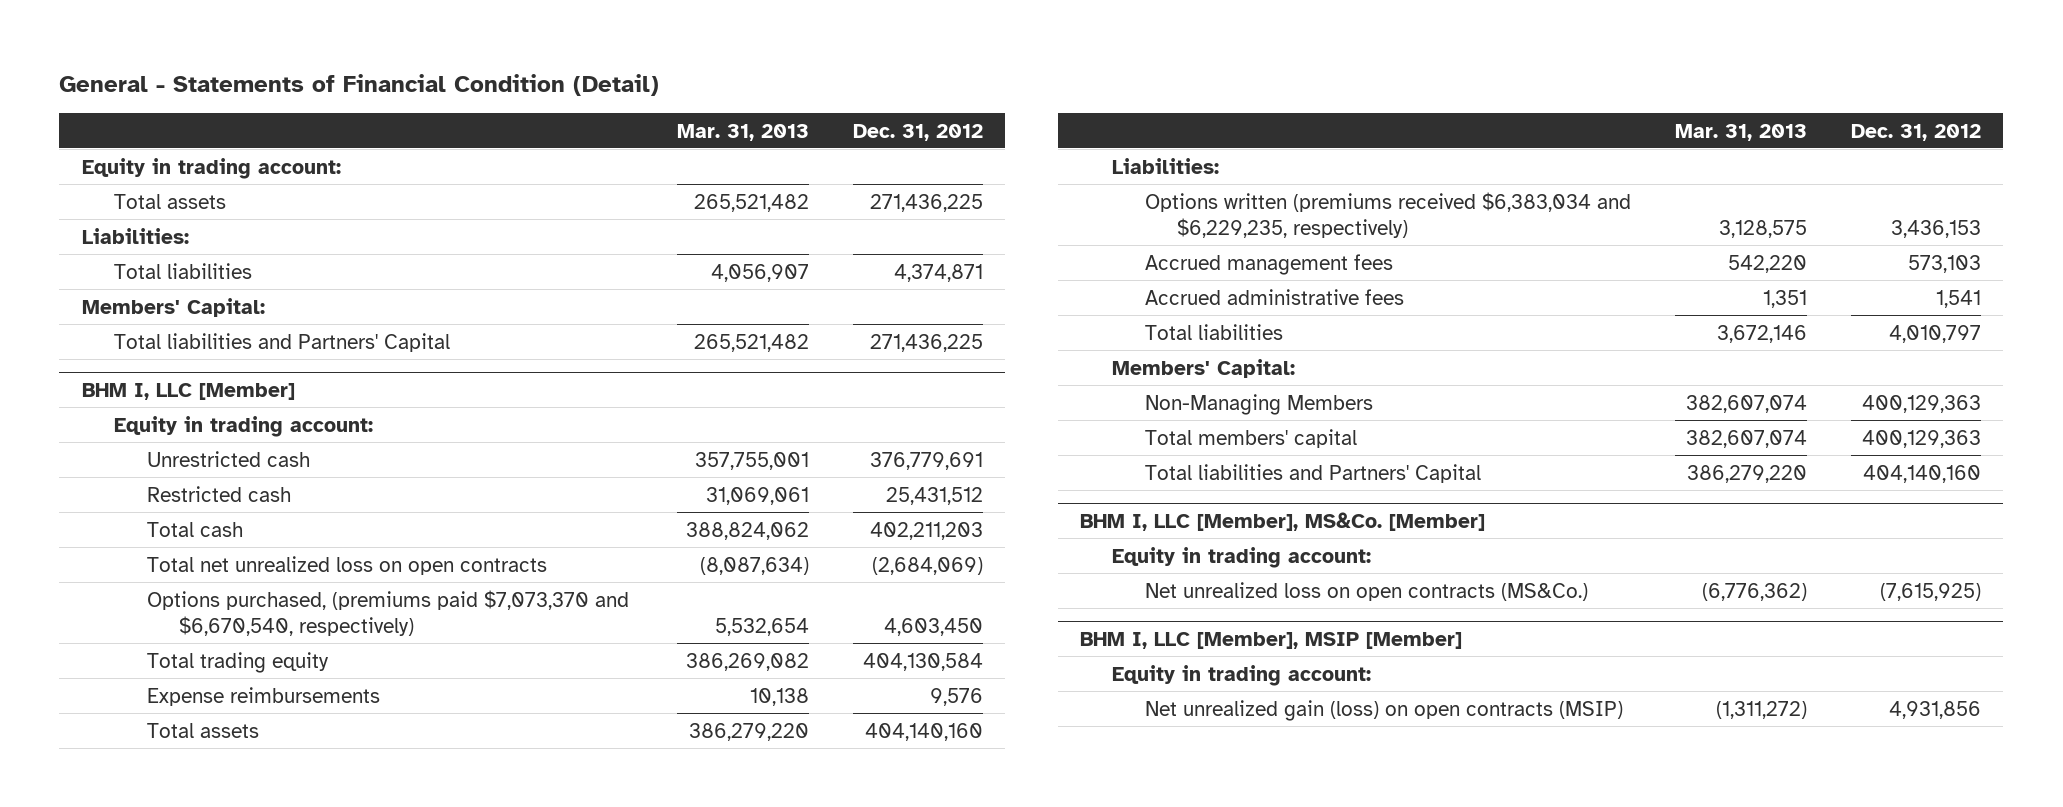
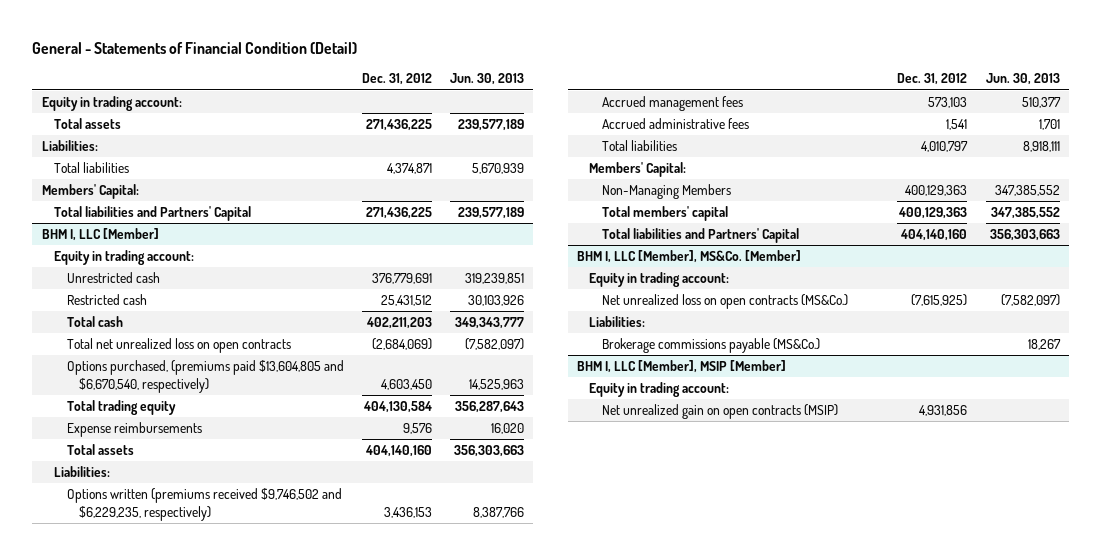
[676,123,809,141] Mar. 31, 2013 -> none
none -> [450,73,525,86] Jun. 30, 2013
[146,589,629,637] Options purchased, (premiums paid $7,073,370 and $6,670,540, respectively) -> [66,360,344,393] Options purchased, (premiums paid $13,604,805 and $6,670,540, respectively)
[1144,191,1631,239] Options written (premiums received $6,383,034 and $6,229,235, respectively) -> [66,488,342,521] Options written (premiums received $9,746,502 and $6,229,235, respectively)
none -> [589,316,646,328] Liabilities:
none -> [601,338,820,354] Brokerage commissions payable (MS&Co.)
[1144,699,1623,721] Net unrealized gain (loss) on open contracts (MSIP) -> [601,404,838,420] Net unrealized gain on open contracts (MSIP)

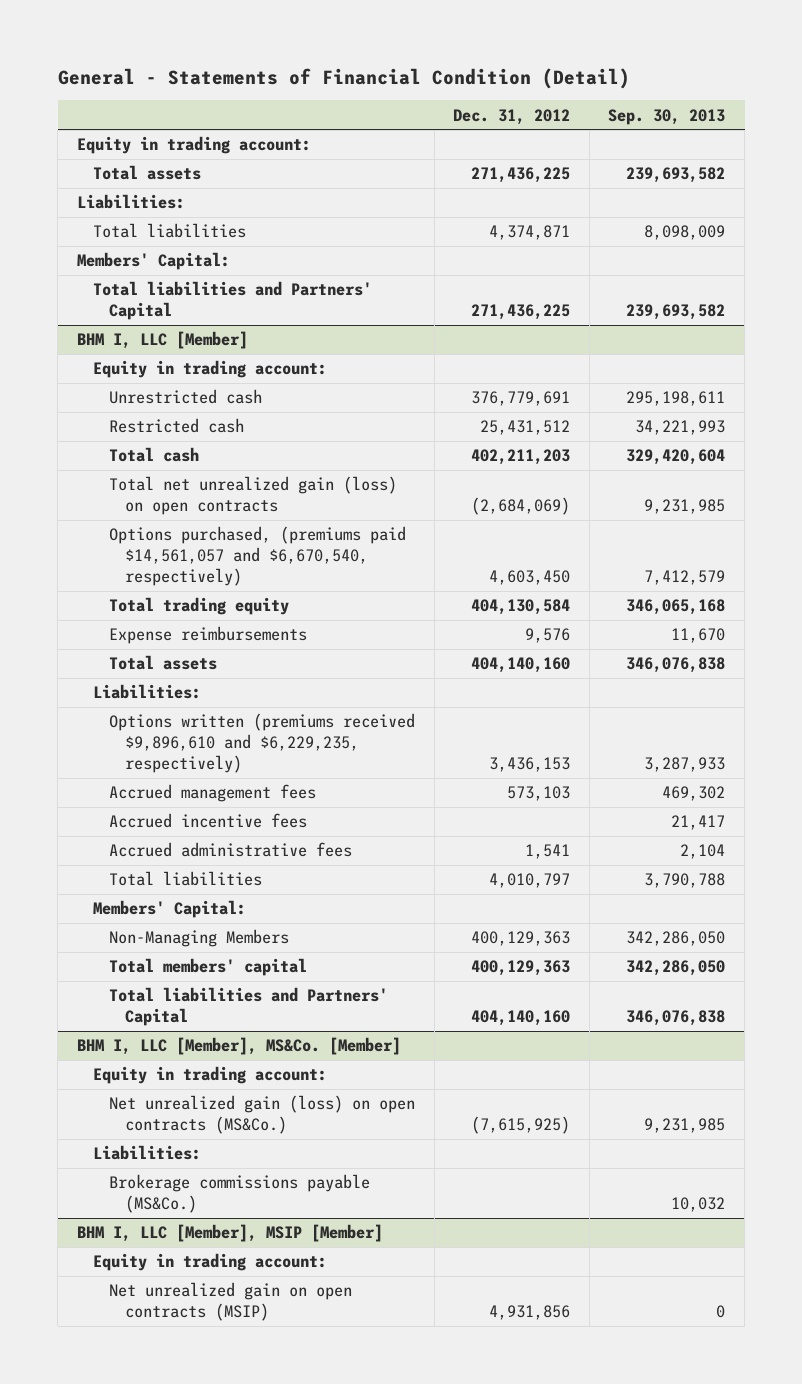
[450,73,525,86] Jun. 30, 2013 -> none
none -> [608,108,726,125] Sep. 30, 2013
[66,338,291,354] Total net unrealized loss on open contracts -> [109,476,398,516] Total net unrealized gain (loss) on open contracts
[66,360,344,393] Options purchased, (premiums paid $13,604,805 and $6,670,540, respectively) -> [109,526,407,587] Options purchased, (premiums paid $14,561,057 and $6,670,540, respectively)
[66,488,342,521] Options written (premiums received $9,746,502 and $6,229,235, respectively) -> [109,713,416,774] Options written (premiums received $9,896,610 and $6,229,235, respectively)
none -> [109,813,308,829] Accrued incentive fees
[601,294,848,310] Net unrealized loss on open contracts (MS&Co.) -> [109,1095,416,1135] Net unrealized gain (loss) on open contracts (MS&Co.)

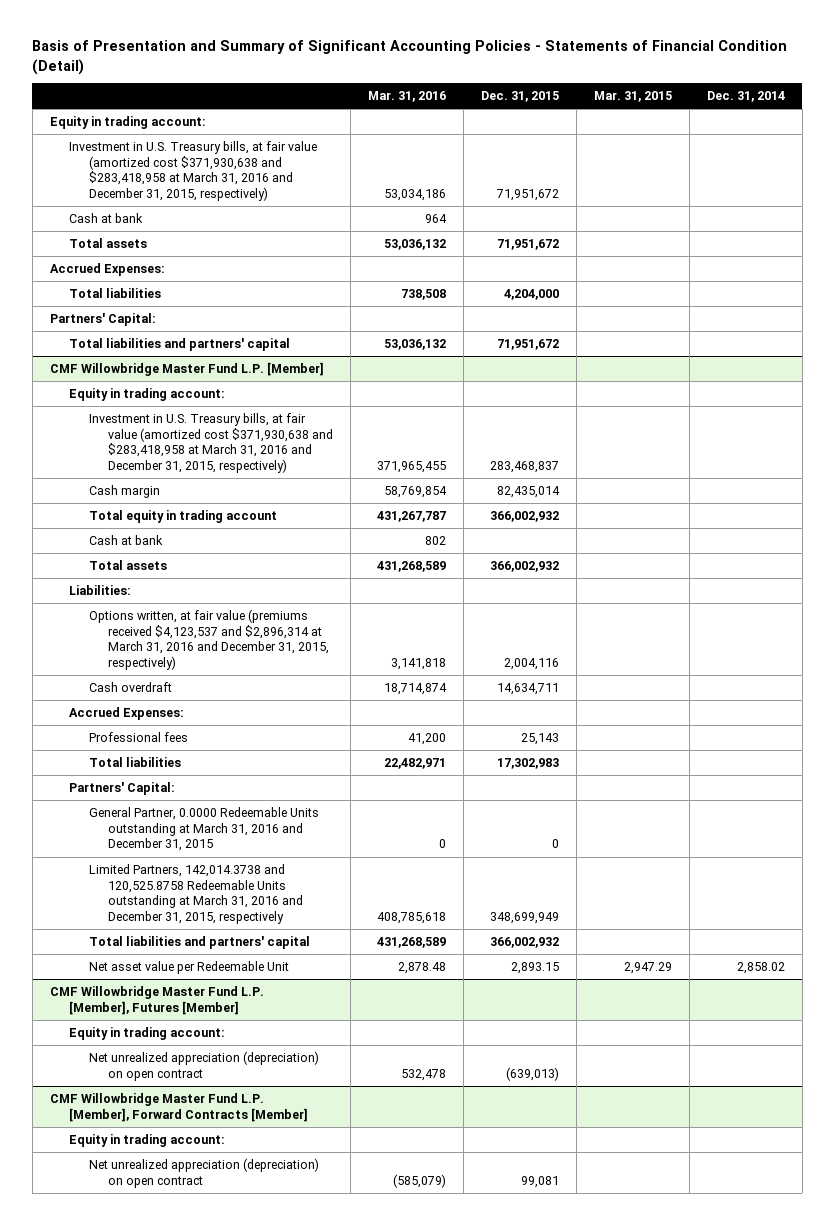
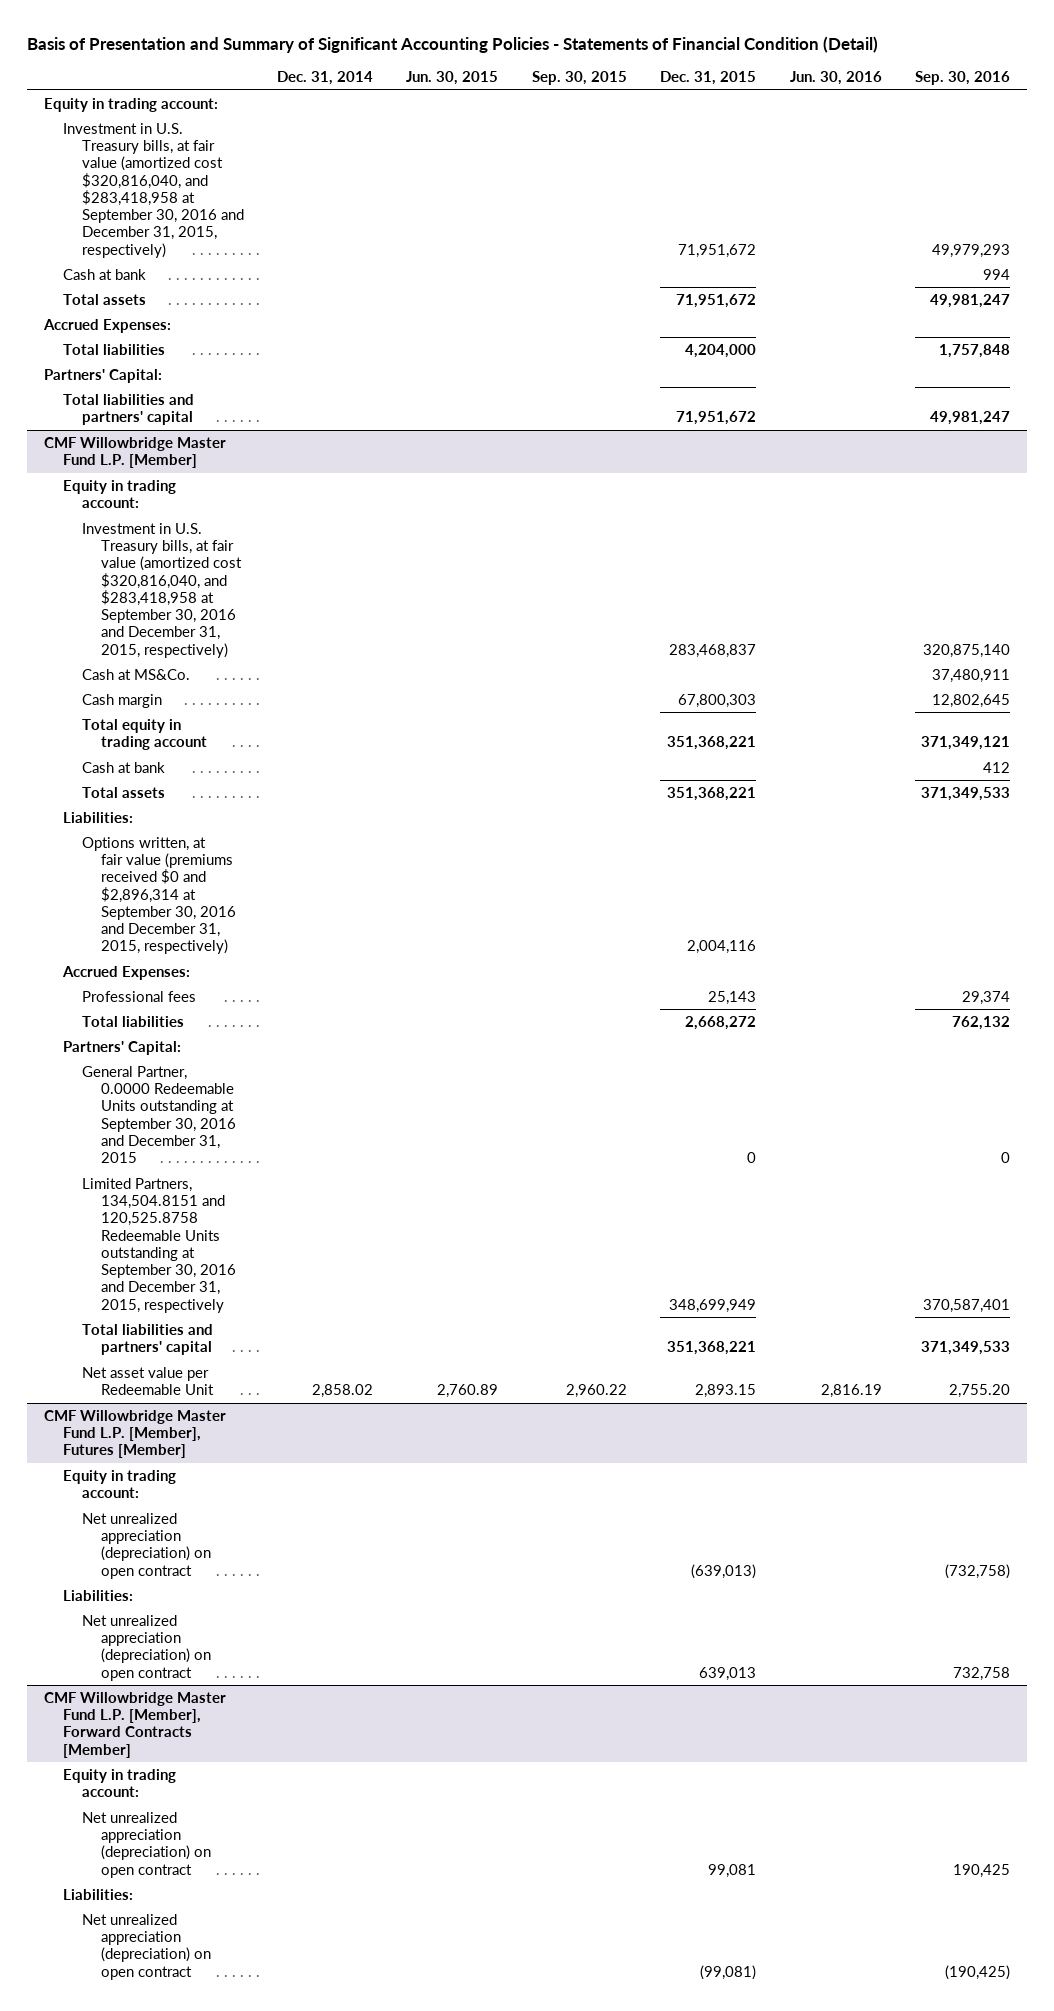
[368,91,447,103] Mar. 31, 2016 -> none
[594,91,673,103] Mar. 31, 2015 -> none
none -> [406,71,499,86] Jun. 30, 2015
none -> [531,71,627,86] Sep. 30, 2015
none -> [789,71,882,86] Jun. 30, 2016
none -> [915,71,1011,86] Sep. 30, 2016
[69,141,318,202] Investment in U.S. Treasury bills, at fair value (amortized cost $371,930,638 and $283,418,958 at March 31, 2016 and December 31, 2015, respectively) -> [62,123,244,258] Investment in U.S. Treasury bills, at fair value (amortized cost $320,816,040, and $283,418,958 at September 30, 2016 and December 31, 2015, respectively)
[88,413,334,474] Investment in U.S. Treasury bills, at fair value (amortized cost $371,930,638 and $283,418,958 at March 31, 2016 and December 31, 2015, respectively) -> [81,523,242,658] Investment in U.S. Treasury bills, at fair value (amortized cost $320,816,040, and $283,418,958 at September 30, 2016 and December 31, 2015, respectively)
none -> [81,669,190,681] Cash at MS&Co.
[497,486,561,499] 82,435,014 -> [678,694,757,709] 67,800,303
[490,511,560,523] 366,002,932 -> [667,736,757,751] 351,368,221
[490,561,560,573] 366,002,932 -> [667,787,757,802] 351,368,221
[88,682,172,693] Cash overdraft -> none
[88,609,330,671] Options written, at fair value (premiums received $4,123,537 and $2,896,314 at March 31, 2016 and December 31, 2015, respectively) -> [81,837,236,955] Options written, at fair value (premiums received $0 and $2,896,314 at September 30, 2016 and December 31, 2015, respectively)
[497,758,560,770] 17,302,983 -> [685,1016,757,1031] 2,668,272
[88,807,319,852] General Partner, 0.0000 Redeemable Units outstanding at March 31, 2016 and December 31, 2015 -> [81,1066,236,1164] General Partner, 0.0000 Redeemable Units outstanding at September 30, 2016 and December 31, 2015
[88,864,304,925] Limited Partners, 142,014.3738 and 120,525.8758 Redeemable Units outstanding at March 31, 2016 and December 31, 2015, respectively -> [81,1178,236,1313] Limited Partners, 134,504.8151 and 120,525.8758 Redeemable Units outstanding at September 30, 2016 and December 31, 2015, respectively
[490,937,560,949] 366,002,932 -> [667,1341,757,1356] 351,368,221
none -> [62,1590,133,1602] Liabilities:
none -> [81,1615,211,1681] Net unrealized appreciation (depreciation) on open contract
none -> [62,1889,133,1901] Liabilities:
none -> [81,1914,211,1980] Net unrealized appreciation (depreciation) on open contract

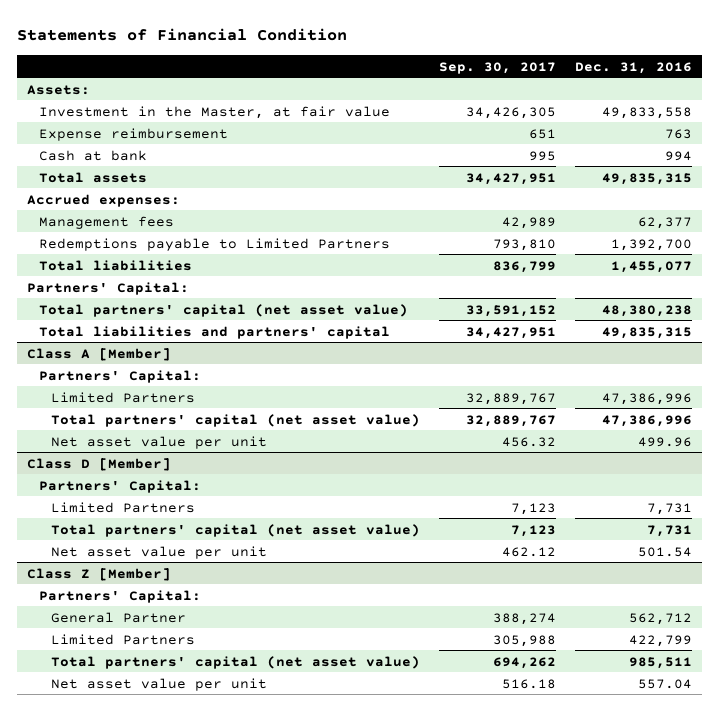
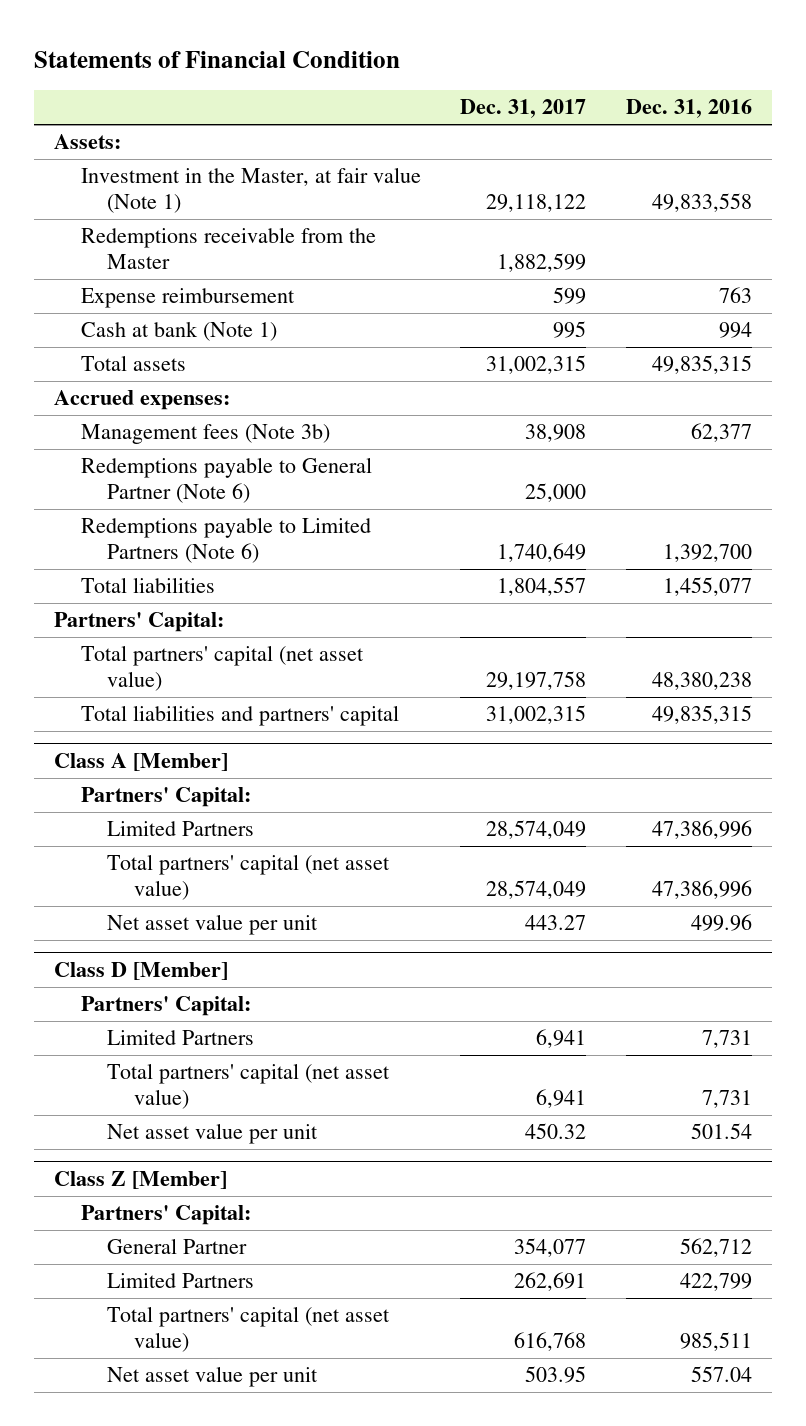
[438,61,556,74] Sep. 30, 2017 -> none
none -> [460,99,587,119] Dec. 31, 2017
[38,105,390,119] Investment in the Master, at fair value -> [80,167,421,213] Investment in the Master, at fair value (Note 1)
none -> [80,227,376,269] Redemptions receivable from the Master
[38,149,147,161] Cash at bank -> [80,321,277,342] Cash at bank (Note 1)
[38,215,174,229] Management fees -> [80,424,330,445] Management fees (Note 3b)
none -> [80,457,372,503] Redemptions payable to General Partner (Note 6)
[38,237,390,251] Redemptions payable to Limited Partners -> [80,517,371,563] Redemptions payable to Limited Partners (Note 6)

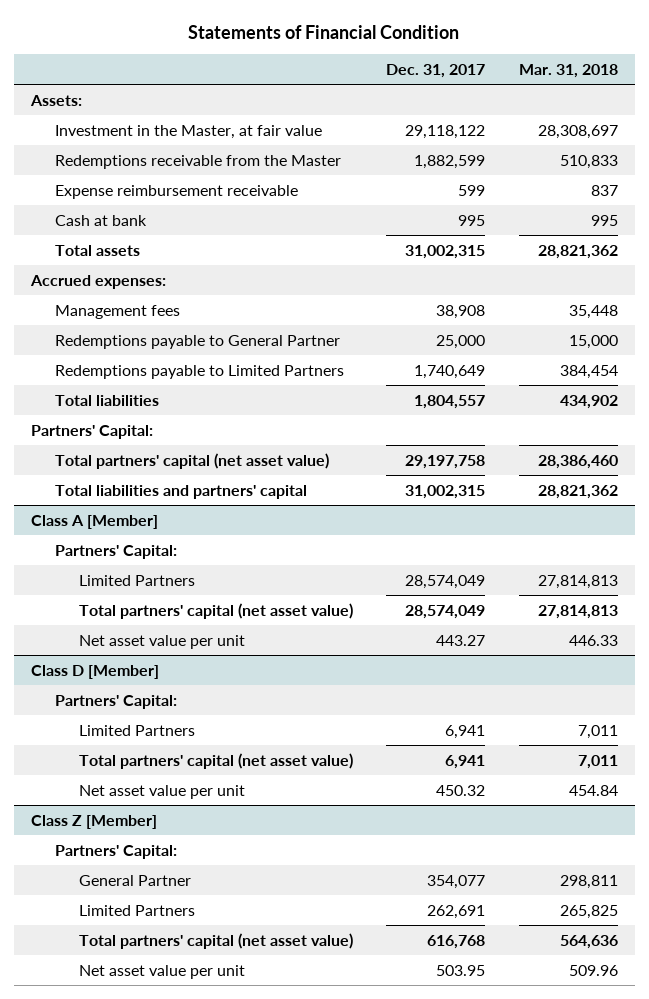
[625,99,752,119] Dec. 31, 2016 -> none
none -> [518,63,618,78] Mar. 31, 2018
[80,167,421,213] Investment in the Master, at fair value (Note 1) -> [54,124,322,139] Investment in the Master, at fair value
[80,288,295,309] Expense reimbursement -> [54,184,298,199] Expense reimbursement receivable
[80,321,277,342] Cash at bank (Note 1) -> [54,214,147,226] Cash at bank
[80,424,330,445] Management fees (Note 3b) -> [54,304,180,319] Management fees
[80,457,372,503] Redemptions payable to General Partner (Note 6) -> [54,334,340,349] Redemptions payable to General Partner
[80,517,371,563] Redemptions payable to Limited Partners (Note 6) -> [54,364,344,379] Redemptions payable to Limited Partners

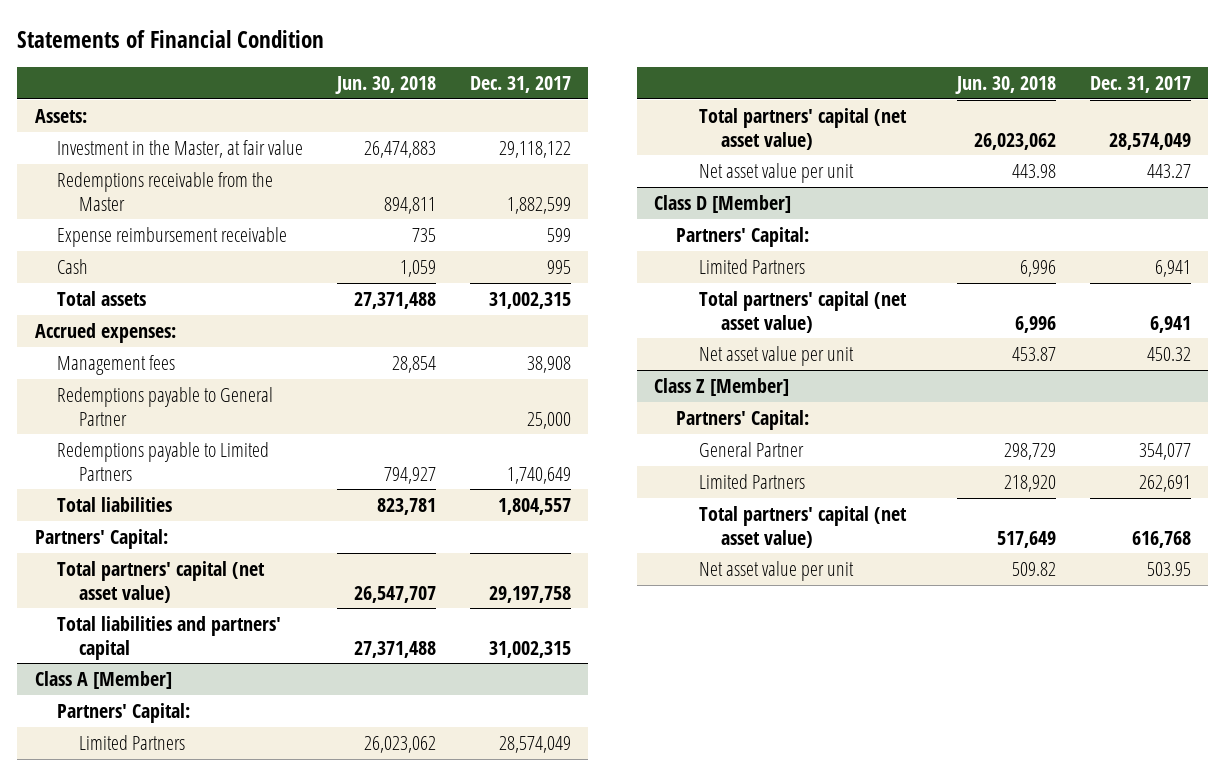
[518,63,618,78] Mar. 31, 2018 -> none
none -> [334,76,436,95] Jun. 30, 2018
[54,214,147,226] Cash at bank -> [56,258,88,274] Cash

